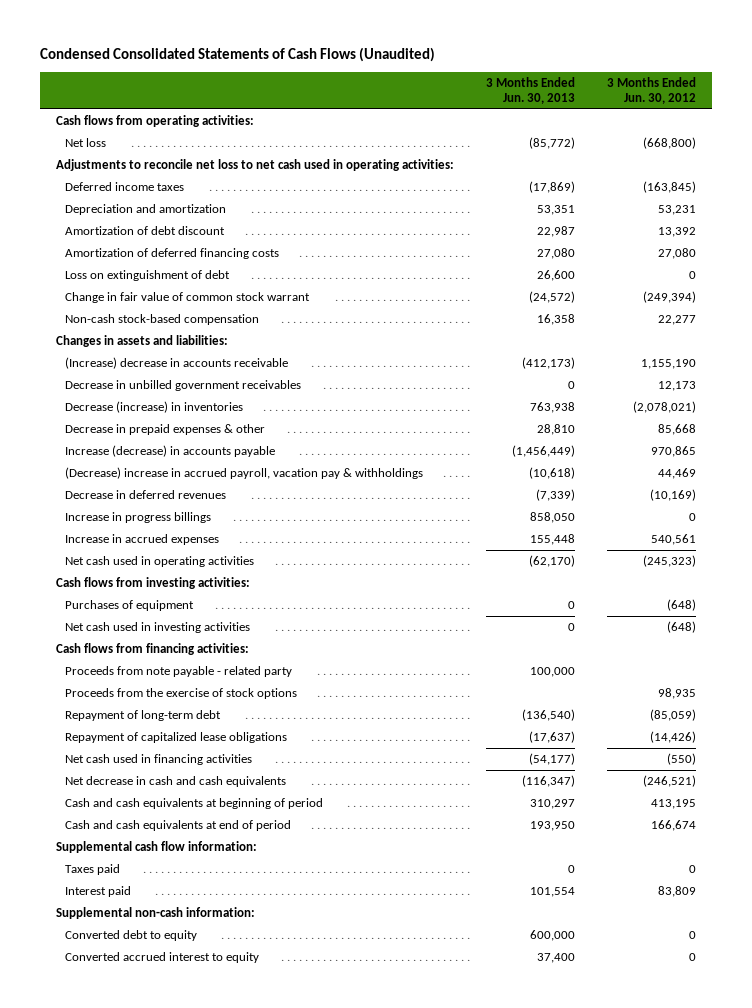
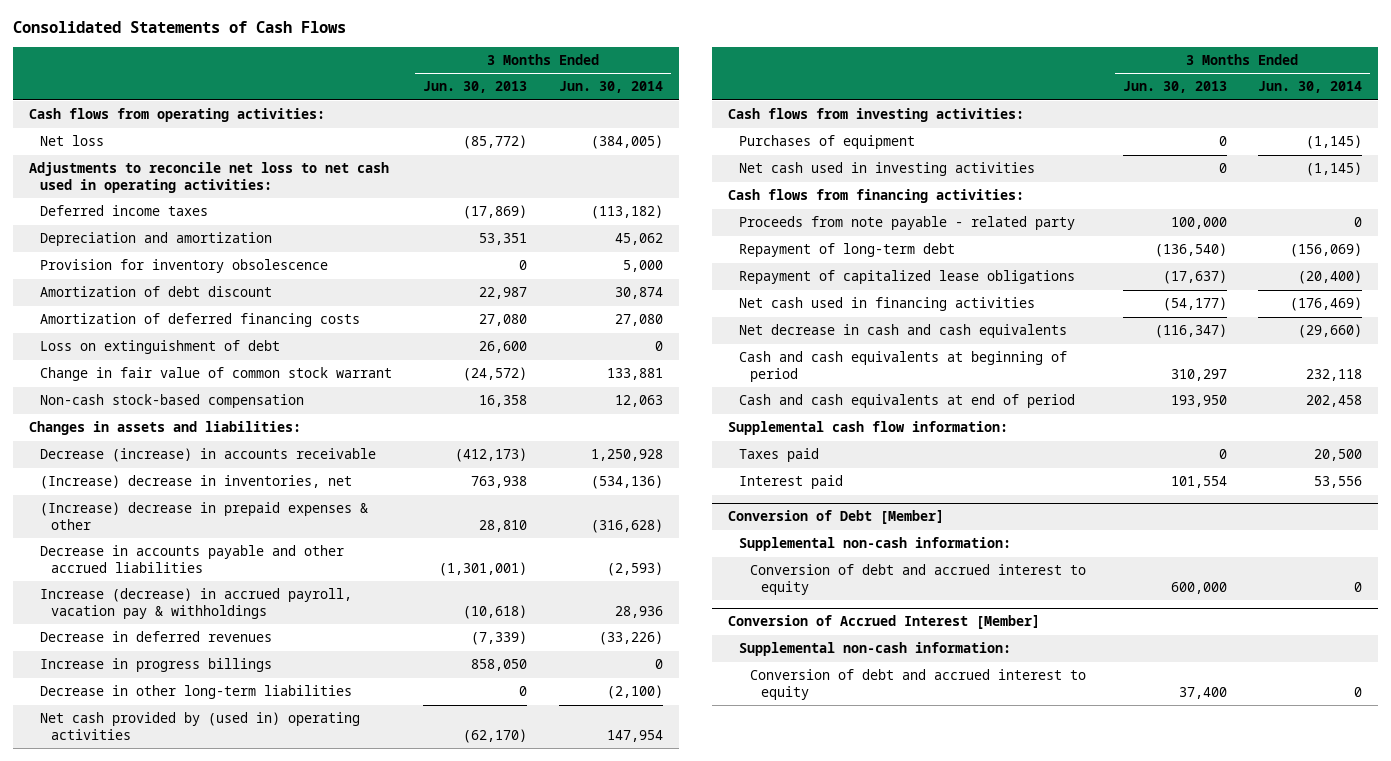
[39,47,435,63] Condensed Consolidated Statements of Cash Flows (Unaudited) -> [12,21,346,34] Consolidated Statements of Cash Flows
[607,76,697,105] 3 Months Ended Jun. 30, 2012 -> none
none -> [558,81,663,94] Jun. 30, 2014
none -> [39,259,328,274] Provision for inventory obsolescence
[65,379,302,391] Decrease in unbilled government receivables -> none
[65,444,276,457] Increase (decrease) in accounts payable -> none
[65,356,289,369] (Increase) decrease in accounts receivable -> [39,448,376,463] Decrease (increase) in accounts receivable
[65,400,244,413] Decrease (increase) in inventories -> [39,475,352,490] (Increase) decrease in inventories, net
[65,423,266,435] Decrease in prepaid expenses & other -> [39,502,368,530] (Increase) decrease in prepaid expenses & other
none -> [39,545,344,573] Decrease in accounts payable and other accrued liabilities
[65,466,424,479] (Decrease) increase in accrued payroll, vacation pay & withholdings -> [39,588,352,619] Increase (decrease) in accrued payroll, vacation pay & withholdings
[65,533,220,545] Increase in accrued expenses -> none
none -> [39,685,352,700] Decrease in other long-term liabilities
[65,555,255,567] Net cash used in operating activities -> [39,712,360,740] Net cash provided by (used in) operating activities
[65,687,298,699] Proceeds from the exercise of stock options -> none
none -> [727,510,944,525] Conversion of Debt [Member]
[65,929,198,941] Converted debt to equity -> [749,564,1086,595] Conversion of debt and accrued interest to equity
none -> [727,615,1040,630] Conversion of Accrued Interest [Member]
none -> [738,642,1011,657] Supplemental non-cash information:
[65,951,260,963] Converted accrued interest to equity -> [749,669,1086,700] Conversion of debt and accrued interest to equity

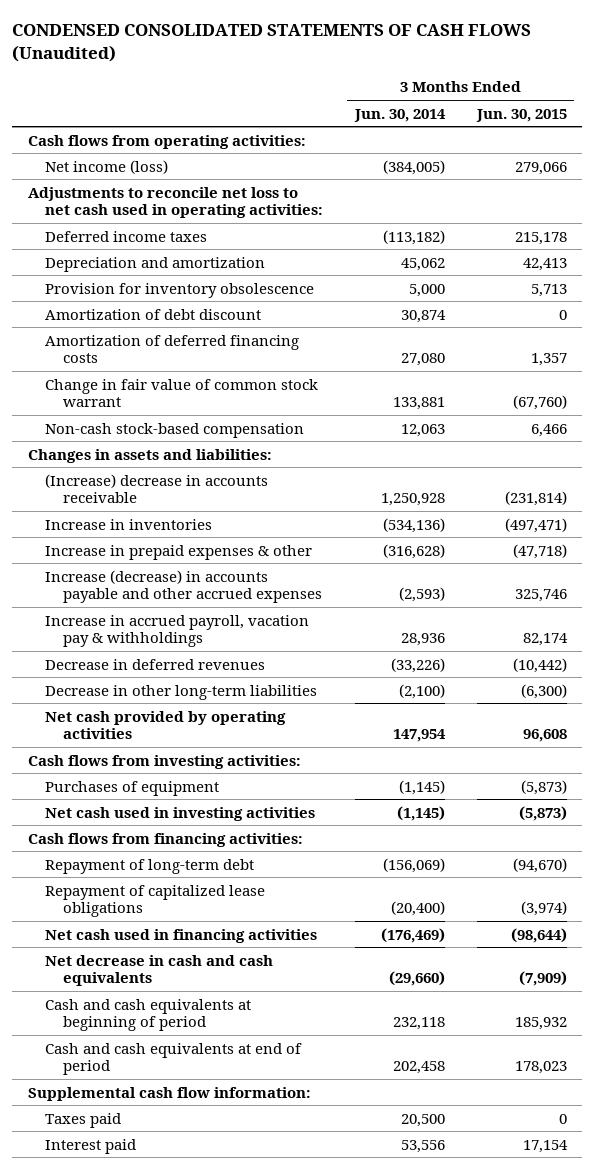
[12,21,346,34] Consolidated Statements of Cash Flows -> [12,23,532,62] CONDENSED CONSOLIDATED STATEMENTS OF CASH FLOWS (Unaudited)
[423,81,528,94] Jun. 30, 2013 -> none
none -> [475,108,567,122] Jun. 30, 2015
[39,135,104,147] Net loss -> [45,159,169,174] Net income (loss)
[39,340,280,355] Loss on extinguishment of debt -> none
[39,448,376,463] Decrease (increase) in accounts receivable -> [45,473,269,504] (Increase) decrease in accounts receivable
[39,475,352,490] (Increase) decrease in inventories, net -> [45,518,213,530] Increase in inventories
[39,502,368,530] (Increase) decrease in prepaid expenses & other -> [45,544,313,560] Increase in prepaid expenses & other
[39,545,344,573] Decrease in accounts payable and other accrued liabilities -> [45,569,322,604] Increase (decrease) in accounts payable and other accrued expenses
[39,588,352,619] Increase (decrease) in accrued payroll, vacation pay & withholdings -> [45,614,310,648] Increase in accrued payroll, vacation pay & withholdings
[39,658,272,673] Increase in progress billings -> none
[39,712,360,740] Net cash provided by (used in) operating activities -> [45,710,287,740] Net cash provided by operating activities
[738,216,1075,231] Proceeds from note payable - related party -> none
[727,510,944,525] Conversion of Debt [Member] -> none
[738,537,1011,552] Supplemental non-cash information: -> none
[749,564,1086,595] Conversion of debt and accrued interest to equity -> none
[727,615,1040,630] Conversion of Accrued Interest [Member] -> none
[738,642,1011,657] Supplemental non-cash information: -> none
[749,669,1086,700] Conversion of debt and accrued interest to equity -> none

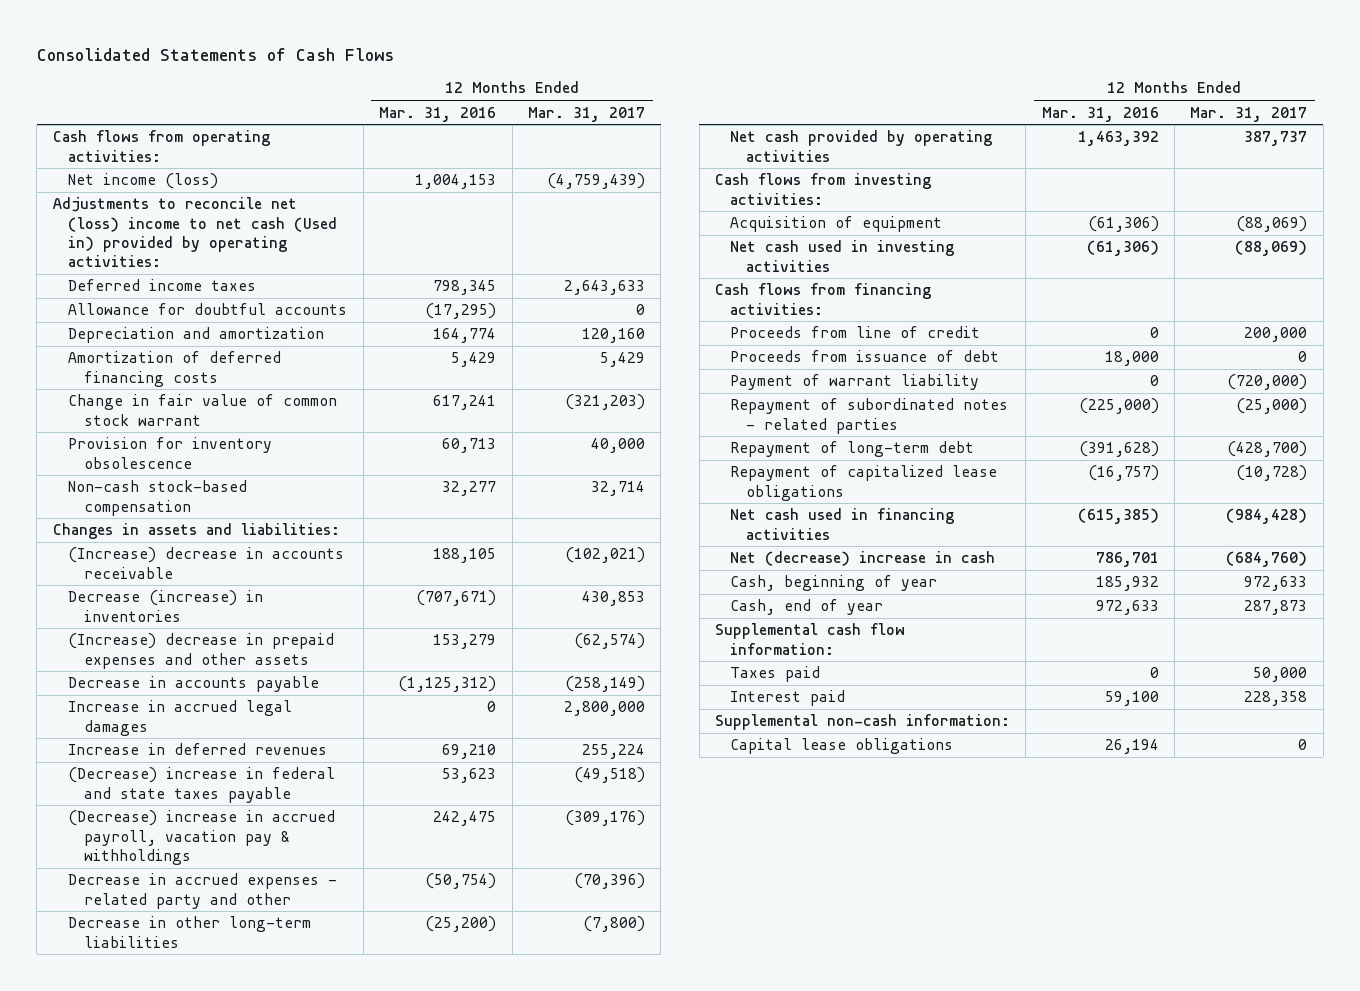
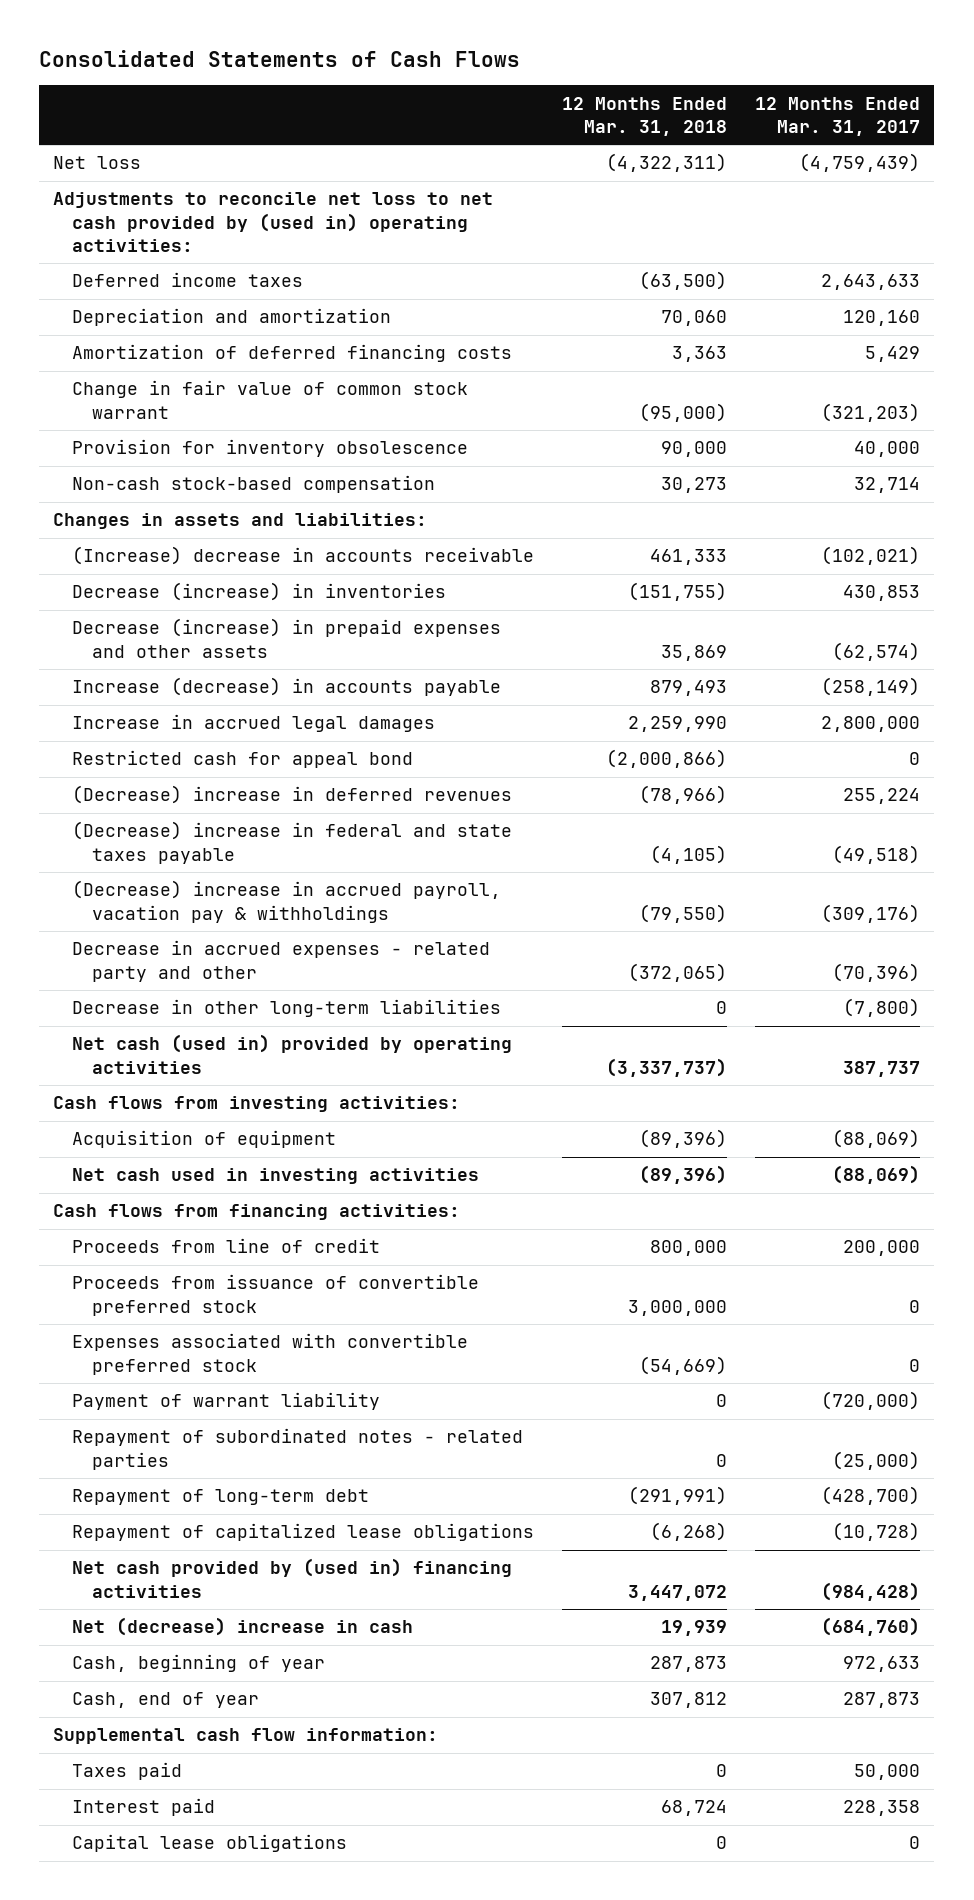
[379,106,497,122] Mar. 31, 2016 -> none
none -> [562,96,728,137] 12 Months Ended Mar. 31, 2018
[52,130,270,162] Cash flows from operating activities: -> none
[68,173,219,190] Net income (loss) -> [53,156,142,170] Net loss
[52,197,338,268] Adjustments to reconcile net (loss) income to net cash (Used in) provided by operating activities: -> [53,192,494,252] Adjustments to reconcile net loss to net cash provided by (used in) operating activities:
[68,303,348,316] Allowance for doubtful accounts -> none
[68,633,335,669] (Increase) decrease in prepaid expenses and other assets -> [72,618,502,658] Decrease (increase) in prepaid expenses and other assets
[68,676,320,693] Decrease in accounts payable -> [72,677,502,697] Increase (decrease) in accounts payable
none -> [72,750,414,769] Restricted cash for appeal bond
[68,743,328,756] Increase in deferred revenues -> [72,785,513,805] (Decrease) increase in deferred revenues
[730,130,993,162] Net cash provided by operating activities -> [72,1034,513,1074] Net cash (used in) provided by operating activities
[730,350,1000,363] Proceeds from issuance of debt -> [72,1274,480,1316] Proceeds from issuance of convertible preferred stock
none -> [72,1333,469,1375] Expenses associated with convertible preferred stock
[730,508,955,540] Net cash used in financing activities -> [72,1558,513,1598] Net cash provided by (used in) financing activities
[715,714,1011,731] Supplemental non-cash information: -> none

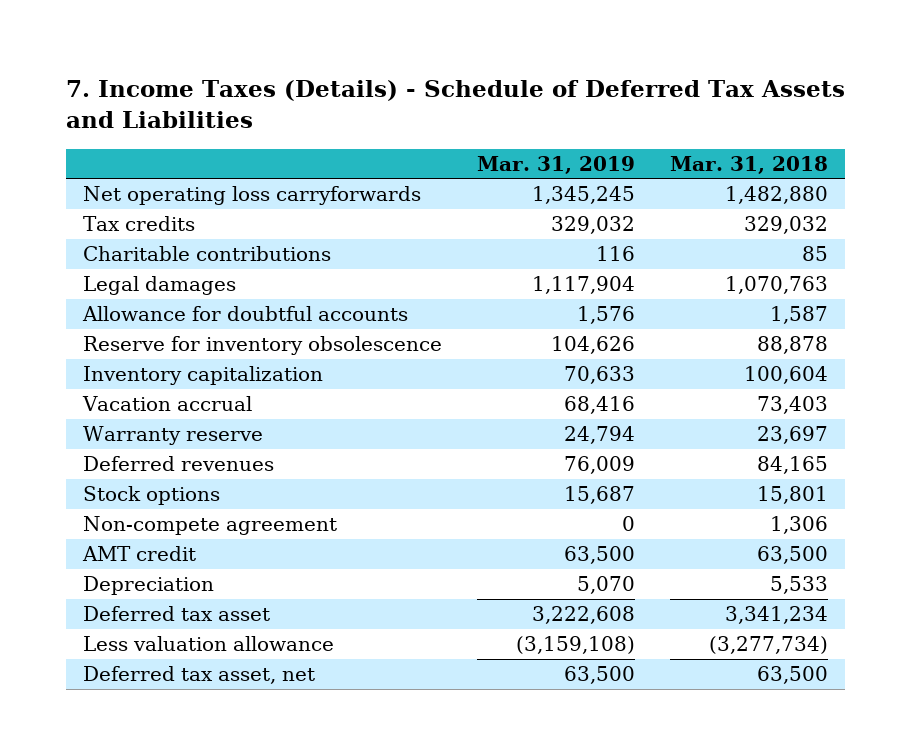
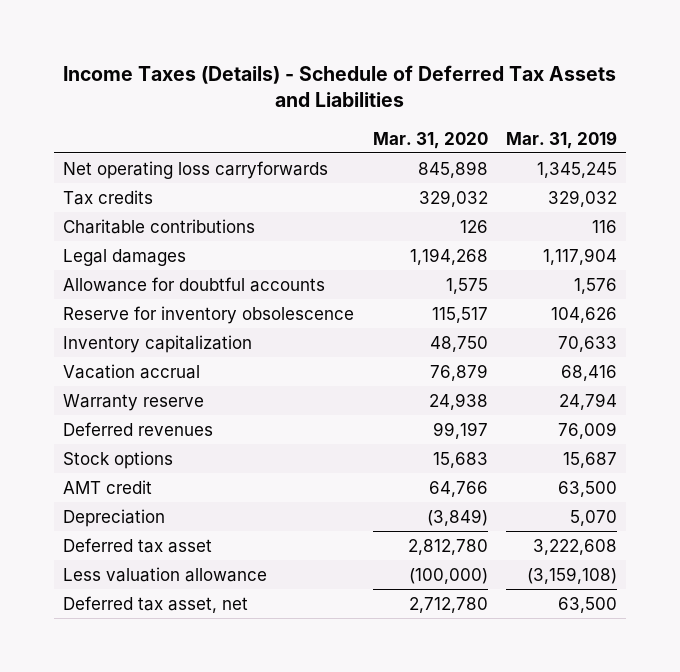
[65,80,845,129] 7. Income Taxes (Details) - Schedule of Deferred Tax Assets and Liabilities -> [63,64,617,107] Income Taxes (Details) - Schedule of Deferred Tax Assets and Liabilities
[670,155,829,174] Mar. 31, 2018 -> none
none -> [372,131,488,149] Mar. 31, 2020
[83,516,338,536] Non-compete agreement -> none

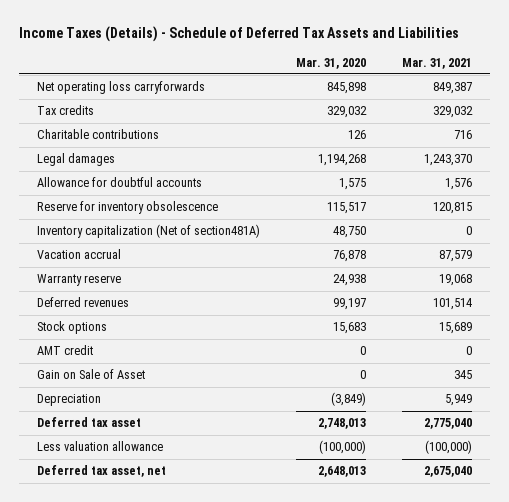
[505,130,617,149] Mar. 31, 2019 -> none
none -> [401,57,472,69] Mar. 31, 2021
[63,334,253,353] Inventory capitalization -> [36,224,260,239] Inventory capitalization (Net of section481A)
[429,363,488,381] 76,879 -> [332,250,366,263] 76,878
[428,480,488,497] 64,766 -> [359,346,366,356] 0
none -> [36,369,145,380] Gain on Sale of Asset
[407,538,488,555] 2,812,780 -> [317,418,366,430] 2,748,013
[408,596,488,613] 2,712,780 -> [317,466,366,478] 2,648,013

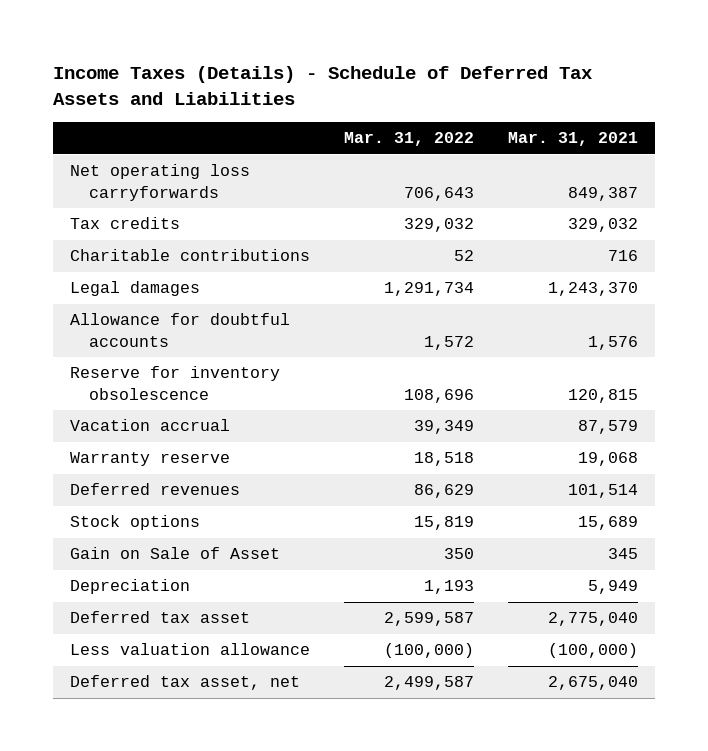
[295,57,366,69] Mar. 31, 2020 -> none
none -> [344,132,475,147] Mar. 31, 2022
[36,224,260,239] Inventory capitalization (Net of section481A) -> none
[36,345,93,356] AMT credit -> none

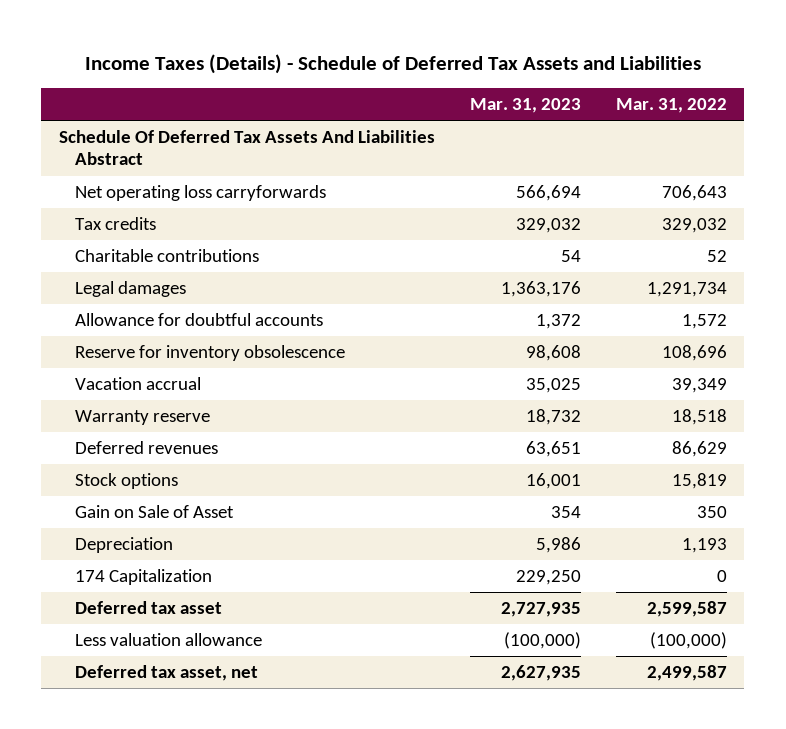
[507,132,638,147] Mar. 31, 2021 -> none
none -> [469,98,581,114] Mar. 31, 2023
none -> [58,130,435,166] Schedule Of Deferred Tax Assets And Liabilities Abstract
none -> [74,569,212,586] 174 Capitalization

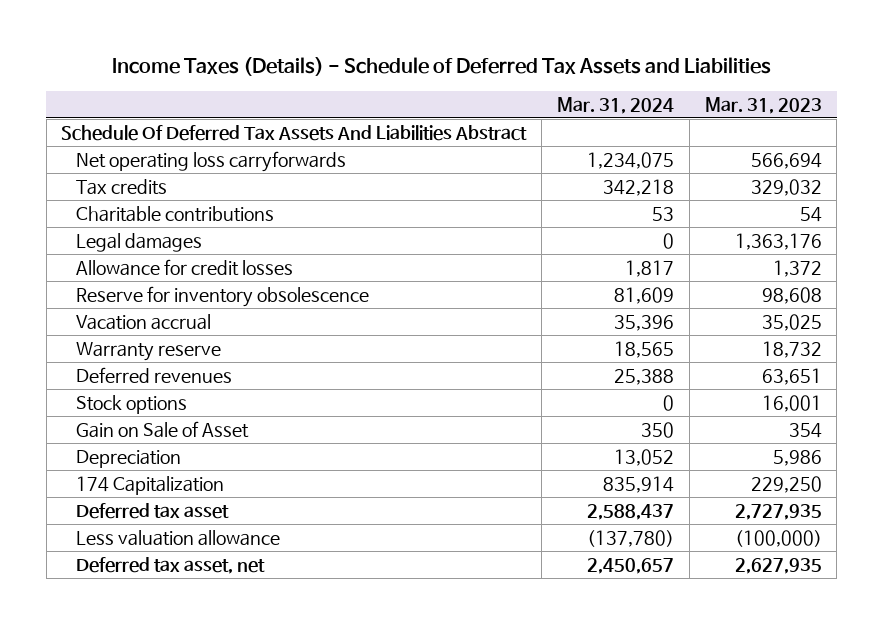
[615,98,727,114] Mar. 31, 2022 -> none
none -> [556,96,674,114] Mar. 31, 2024
[74,313,323,327] Allowance for doubtful accounts -> [76,258,294,276] Allowance for credit losses

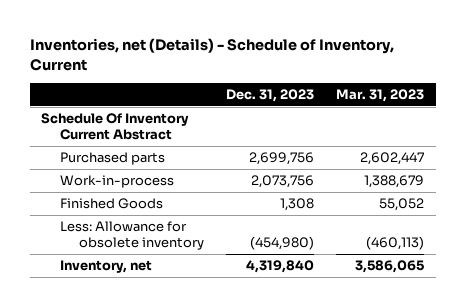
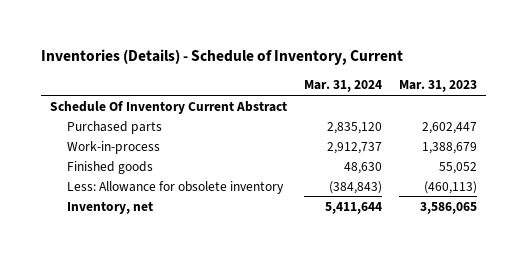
[30,38,395,71] Inventories, net (Details) - Schedule of Inventory, Current -> [40,49,403,66] Inventories (Details) - Schedule of Inventory, Current
[226,88,315,102] Dec. 31, 2023 -> none
none -> [303,80,382,93] Mar. 31, 2024
[59,198,163,210] Finished Goods -> [66,160,153,174] Finished goods

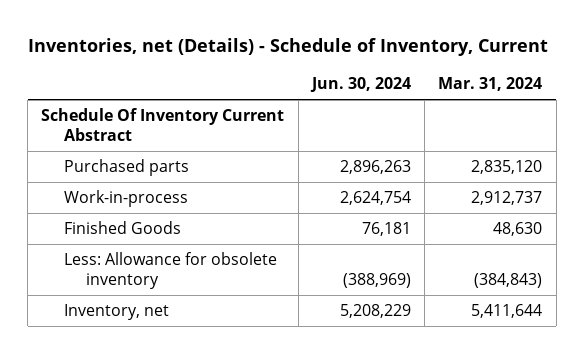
[40,49,403,66] Inventories (Details) - Schedule of Inventory, Current -> [27,38,548,57] Inventories, net (Details) - Schedule of Inventory, Current
[399,80,478,93] Mar. 31, 2023 -> none
none -> [309,77,411,93] Jun. 30, 2024
[66,160,153,174] Finished goods -> [63,221,181,235] Finished Goods

